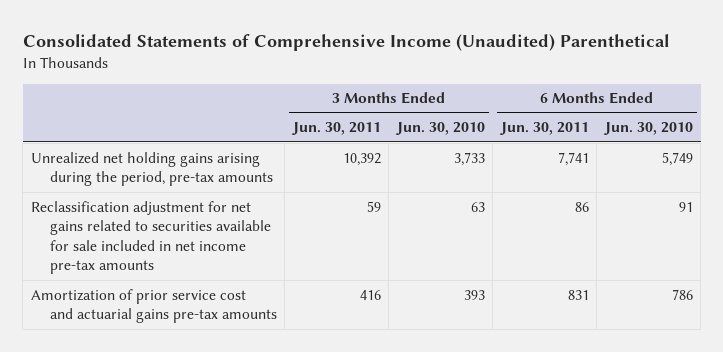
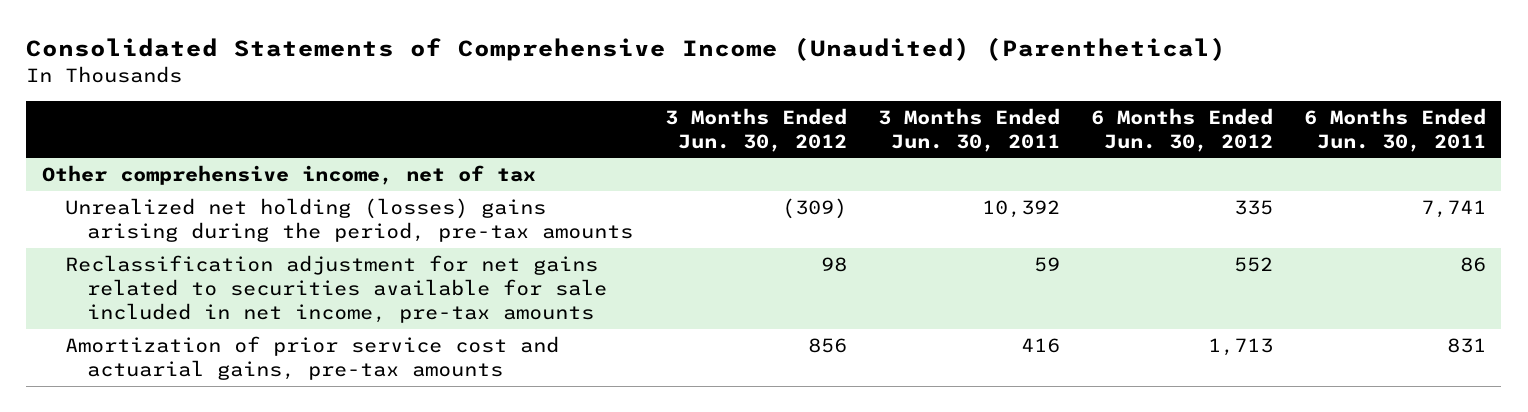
[22,34,669,52] Consolidated Statements of Comprehensive Income (Unaudited) Parenthetical -> [26,36,1227,61] Consolidated Statements of Comprehensive Income (Unaudited) (Parenthetical)
[395,122,485,136] Jun. 30, 2010 -> none
[603,122,693,136] Jun. 30, 2010 -> none
none -> [664,107,847,152] 3 Months Ended Jun. 30, 2012
none -> [1090,107,1273,152] 6 Months Ended Jun. 30, 2012
none -> [41,165,536,186] Other comprehensive income, net of tax
[30,151,273,187] Unrealized net holding gains arising during the period, pre-tax amounts -> [64,198,634,242] Unrealized net holding (losses) gains arising during the period, pre-tax amounts
[30,200,271,275] Reclassification adjustment for net gains related to securities available for sale included in net income pre-tax amounts -> [64,255,608,323] Reclassification adjustment for net gains related to securities available for sale included in net income, pre-tax amounts
[30,288,277,324] Amortization of prior service cost and actuarial gains pre-tax amounts -> [64,336,559,380] Amortization of prior service cost and actuarial gains, pre-tax amounts

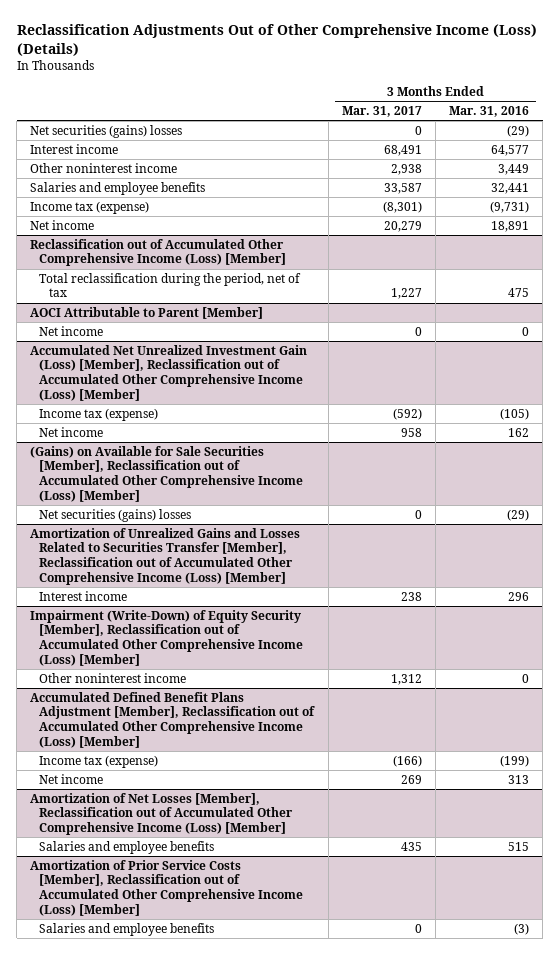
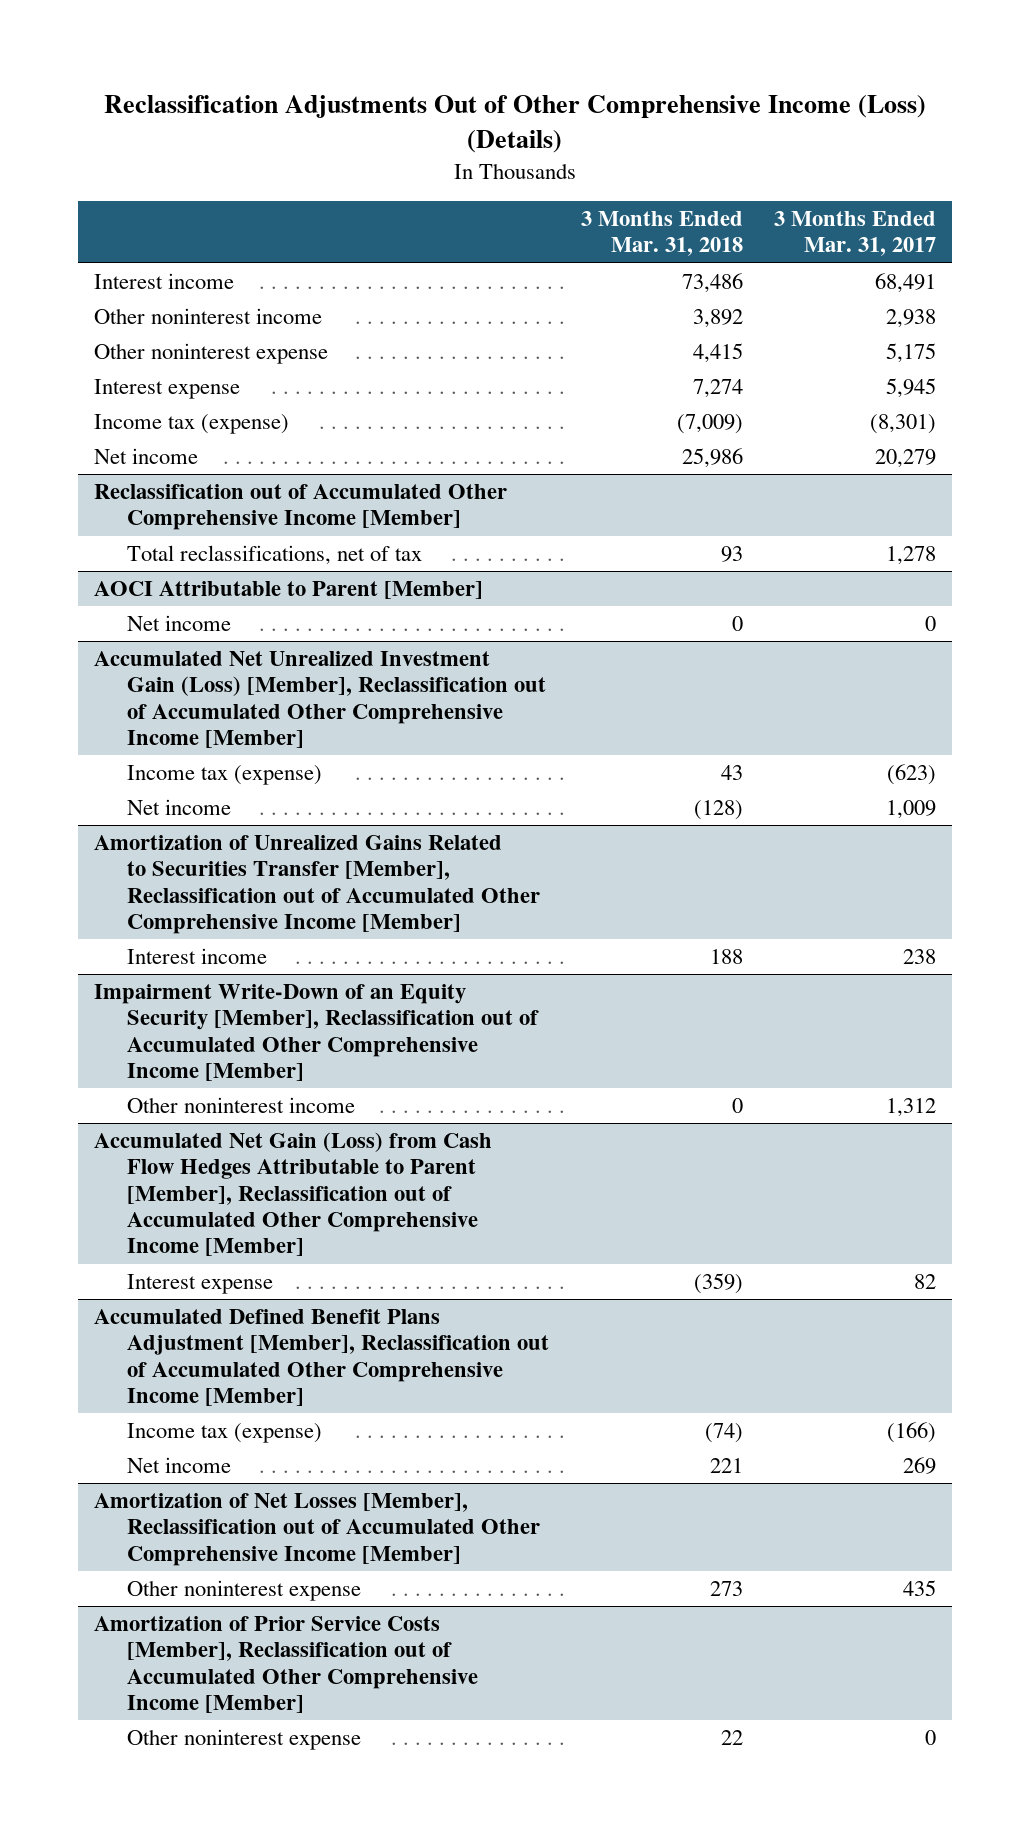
[449,106,530,118] Mar. 31, 2016 -> none
none -> [580,211,743,257] 3 Months Ended Mar. 31, 2018
[30,124,183,138] Net securities (gains) losses -> none
[30,181,206,195] Salaries and employee benefits -> none
none -> [94,343,329,365] Other noninterest expense
none -> [94,379,241,400] Interest expense
[30,238,287,267] Reclassification out of Accumulated Other Comprehensive Income (Loss) [Member] -> [94,484,508,531] Reclassification out of Accumulated Other Comprehensive Income [Member]
[39,272,302,298] Total reclassification during the period, net of tax -> [127,545,423,566] Total reclassifications, net of tax
[390,288,422,300] 1,227 -> [886,546,937,566] 1,278
[30,445,304,502] (Gains) on Available for Sale Securities [Member], Reclassification out of Accumulated Other Comprehensive Income (Loss) [Member] -> none
[39,508,192,522] Net securities (gains) losses -> none
[30,344,308,401] Accumulated Net Unrealized Investment Gain (Loss) [Member], Reclassification out of Accumulated Other Comprehensive Income (Loss) [Member] -> [94,651,547,749] Accumulated Net Unrealized Investment Gain (Loss) [Member], Reclassification out of Accumulated Other Comprehensive Income [Member]
[392,407,422,420] (592) -> [887,764,937,786] (623)
[400,427,422,437] 958 -> [886,800,937,820] 1,009
[30,527,301,585] Amortization of Unrealized Gains and Losses Related to Securities Transfer [Member], Reclassification out of Accumulated Other Comprehensive Income (Loss) [Member] -> [94,835,541,935] Amortization of Unrealized Gains Related to Securities Transfer [Member], Reclassification out of Accumulated Other Comprehensive Income [Member]
[30,609,304,666] Impairment (Write-Down) of Equity Security [Member], Reclassification out of Accumulated Other Comprehensive Income (Loss) [Member] -> [94,984,540,1082] Impairment Write-Down of an Equity Security [Member], Reclassification out of Accumulated Other Comprehensive Income [Member]
none -> [94,1132,493,1257] Accumulated Net Gain (Loss) from Cash Flow Hedges Attributable to Parent [Member], Reclassification out of Accumulated Other Comprehensive Income [Member]
none -> [127,1274,274,1295] Interest expense
[30,691,316,748] Accumulated Defined Benefit Plans Adjustment [Member], Reclassification out of Accumulated Other Comprehensive Income (Loss) [Member] -> [94,1309,550,1407] Accumulated Defined Benefit Plans Adjustment [Member], Reclassification out of Accumulated Other Comprehensive Income [Member]
[39,922,215,936] Salaries and employee benefits -> none
[30,792,294,835] Amortization of Net Losses [Member], Reclassification out of Accumulated Other Comprehensive Income (Loss) [Member] -> [94,1493,541,1566] Amortization of Net Losses [Member], Reclassification out of Accumulated Other Comprehensive Income [Member]
[39,840,215,854] Salaries and employee benefits -> [127,1580,362,1602] Other noninterest expense
[30,859,304,916] Amortization of Prior Service Costs [Member], Reclassification out of Accumulated Other Comprehensive Income (Loss) [Member] -> [94,1616,479,1714] Amortization of Prior Service Costs [Member], Reclassification out of Accumulated Other Comprehensive Income [Member]
none -> [127,1729,362,1751] Other noninterest expense

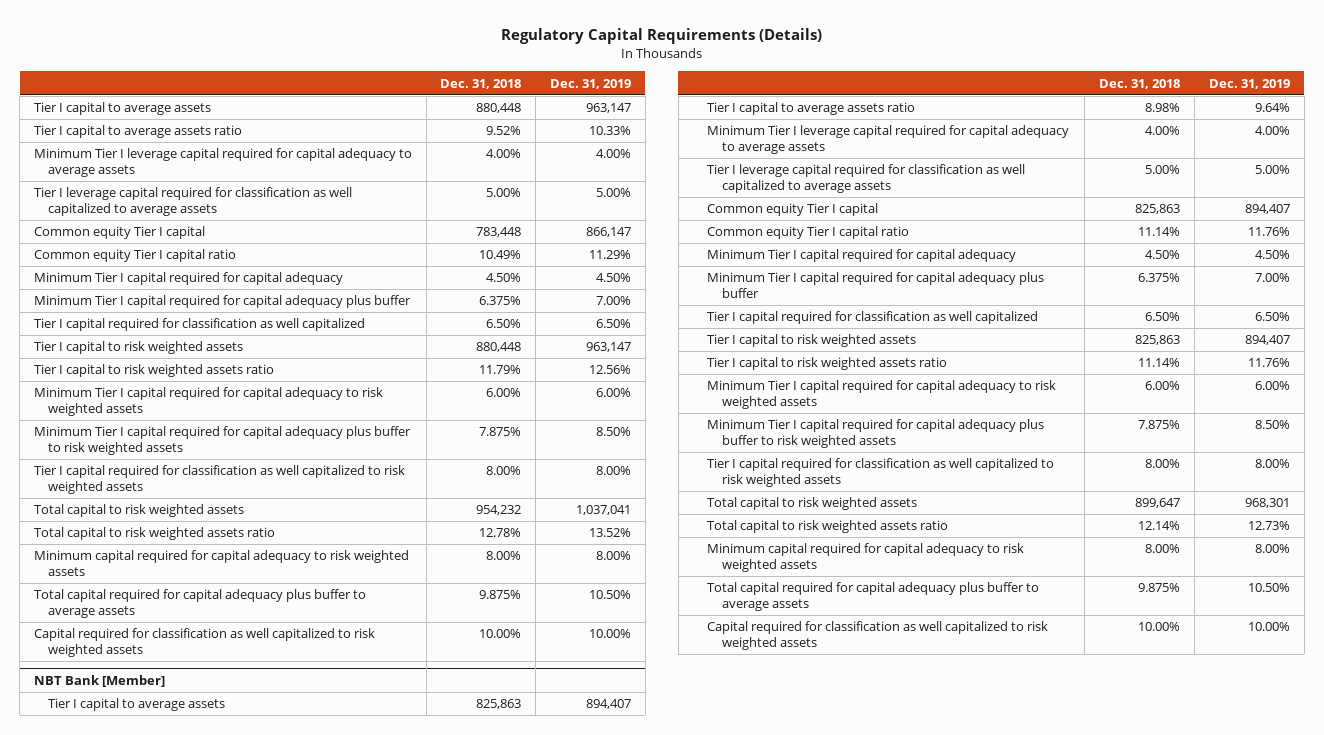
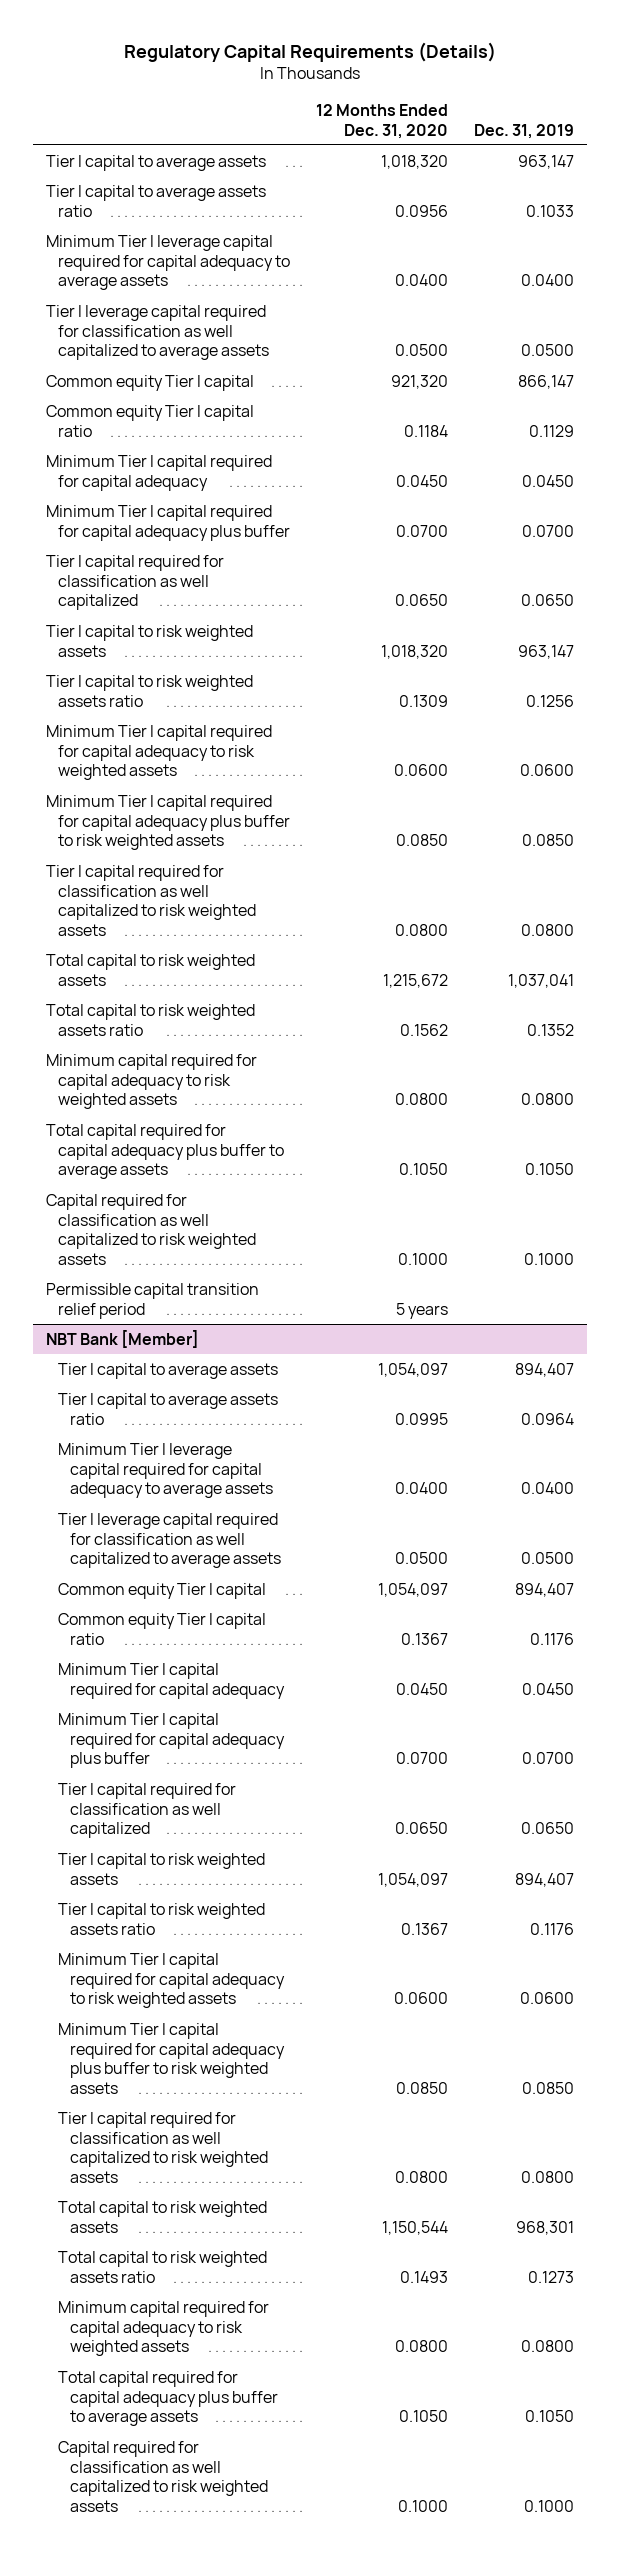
[440,78,522,89] Dec. 31, 2018 -> none
none -> [316,103,449,139] 12 Months Ended Dec. 31, 2020
[589,126,632,136] 10.33% -> [525,204,574,217] 0.1033
[596,149,632,159] 4.00% -> [520,274,574,287] 0.0400
[596,188,632,198] 5.00% -> [520,344,574,357] 0.0500
[589,250,632,260] 11.29% -> [528,424,574,437] 0.1129
[596,273,632,283] 4.50% -> [521,474,574,487] 0.0450
[596,296,632,306] 7.00% -> [521,524,574,537] 0.0700
[596,319,632,329] 6.50% -> [520,594,574,607] 0.0650
[589,365,632,375] 12.56% -> [525,694,574,707] 0.1256
[596,388,632,398] 6.00% -> [519,764,574,777] 0.0600
[596,427,632,437] 8.50% -> [521,834,574,847] 0.0850
[596,466,632,476] 8.00% -> [520,924,574,937] 0.0800
[589,528,632,538] 13.52% -> [526,1023,574,1036] 0.1352
[596,551,632,561] 8.00% -> [520,1093,574,1106] 0.0800
[589,590,632,600] 10.50% -> [524,1163,574,1176] 0.1050
[589,629,632,639] 10.00% -> [523,1253,574,1266] 0.1000
none -> [46,1282,260,1319] Permissible capital transition relief period
[1254,103,1290,113] 9.64% -> [520,1412,574,1425] 0.0964
[1254,126,1290,136] 4.00% -> [520,1482,574,1495] 0.0400
[1254,165,1290,175] 5.00% -> [520,1552,574,1565] 0.0500
[1247,227,1290,237] 11.76% -> [529,1632,574,1645] 0.1176
[1254,250,1290,260] 4.50% -> [521,1682,574,1695] 0.0450
[1254,273,1290,283] 7.00% -> [521,1752,574,1765] 0.0700
[1254,312,1290,322] 6.50% -> [520,1822,574,1835] 0.0650
[1247,358,1290,368] 11.76% -> [529,1922,574,1935] 0.1176
[1254,381,1290,391] 6.00% -> [519,1992,574,2005] 0.0600
[1254,420,1290,430] 8.50% -> [521,2082,574,2095] 0.0850
[1254,459,1290,469] 8.00% -> [520,2171,574,2184] 0.0800
[1247,521,1290,531] 12.73% -> [527,2270,574,2283] 0.1273
[1254,544,1290,554] 8.00% -> [520,2340,574,2353] 0.0800
[1247,583,1290,593] 10.50% -> [524,2410,574,2423] 0.1050
[1247,622,1290,632] 10.00% -> [523,2500,574,2513] 0.1000

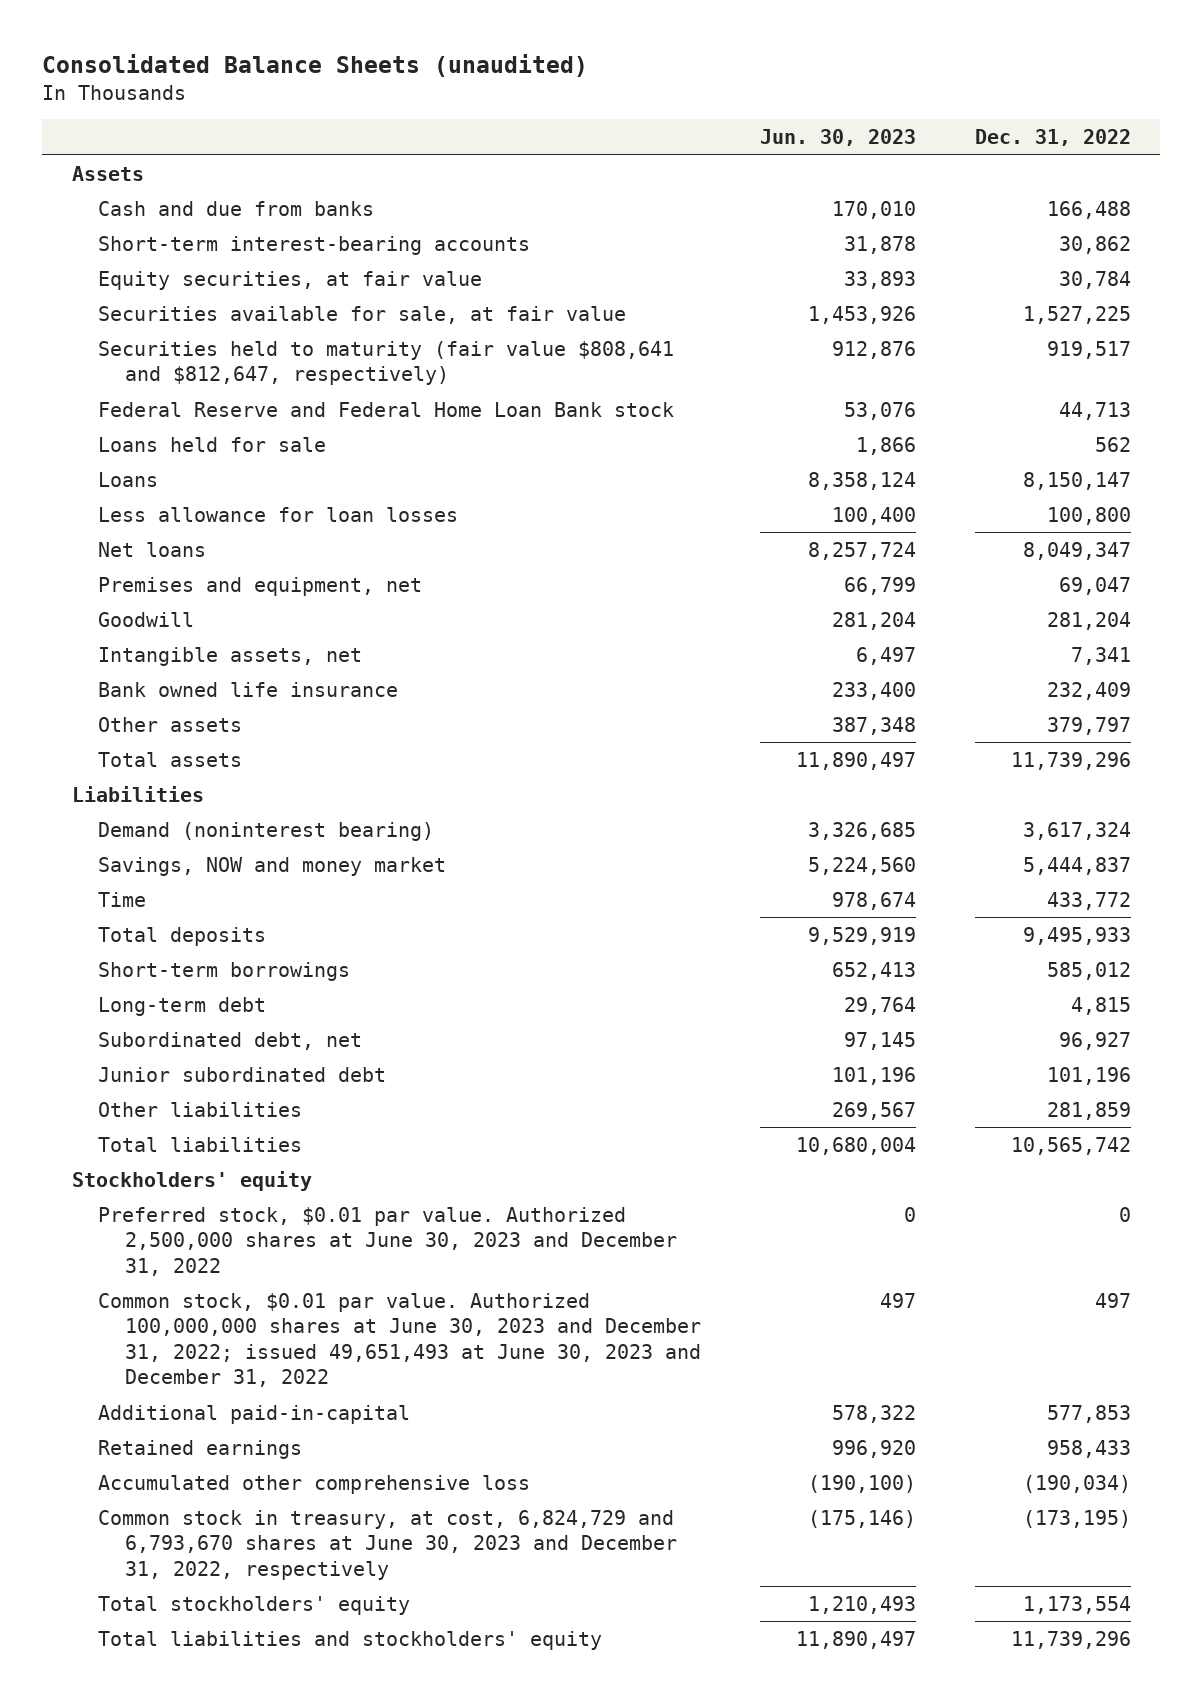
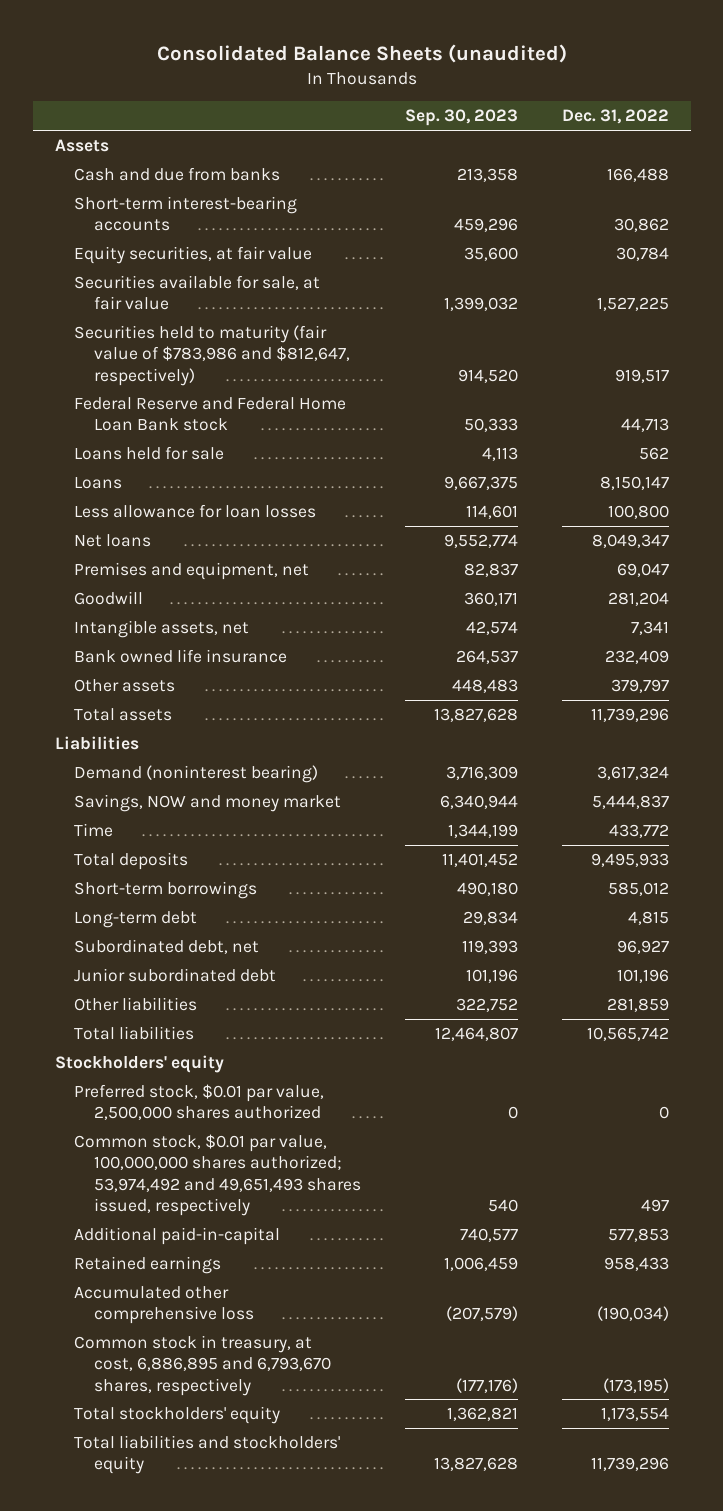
[759,129,916,147] Jun. 30, 2023 -> none
none -> [404,109,518,127] Sep. 30, 2023
[98,340,675,386] Securities held to maturity (fair value $808,641 and $812,647, respectively) -> [74,325,350,386] Securities held to maturity (fair value of $783,986 and $812,647, respectively)
[98,1206,678,1276] Preferred stock, $0.01 par value. Authorized 2,500,000 shares at June 30, 2023 and December 31, 2022 -> [74,1084,325,1121] Preferred stock, $0.01 par value, 2,500,000 shares authorized
[98,1292,702,1388] Common stock, $0.01 par value. Authorized 100,000,000 shares at June 30, 2023 and December 31, 2022; issued 49,651,493 at June 30, 2023 and December 31, 2022 -> [74,1134,361,1216] Common stock, $0.01 par value, 100,000,000 shares authorized; 53,974,492 and 49,651,493 shares issued, respectively
[98,1509,678,1580] Common stock in treasury, at cost, 6,824,729 and 6,793,670 shares at June 30, 2023 and December 31, 2022, respectively -> [74,1335,331,1396] Common stock in treasury, at cost, 6,886,895 and 6,793,670 shares, respectively

